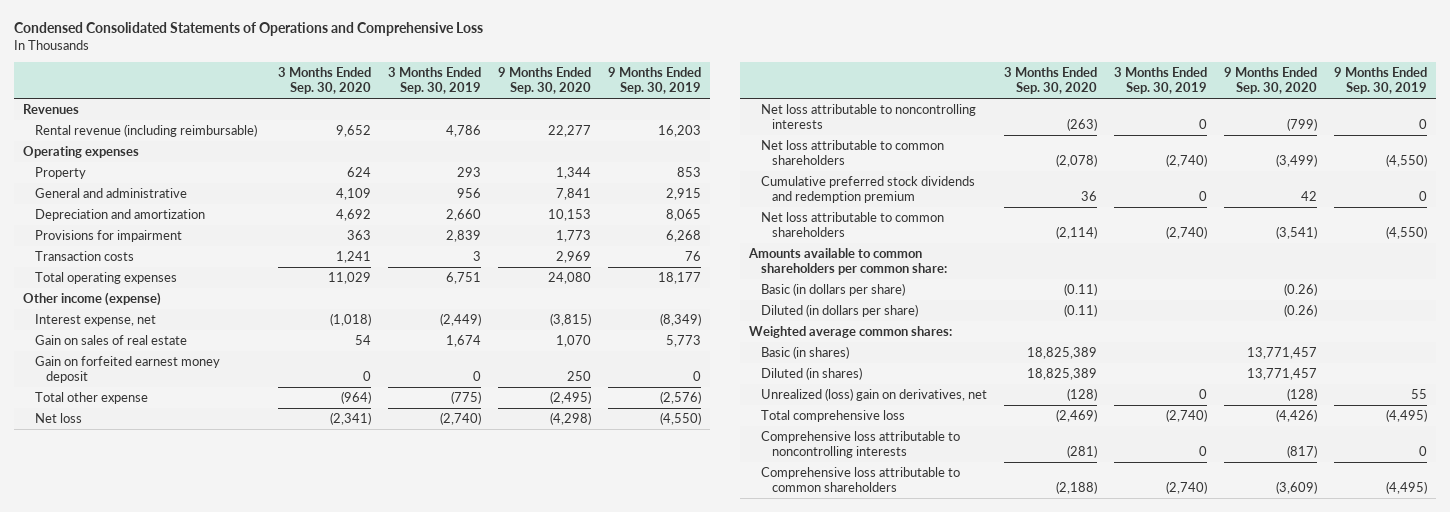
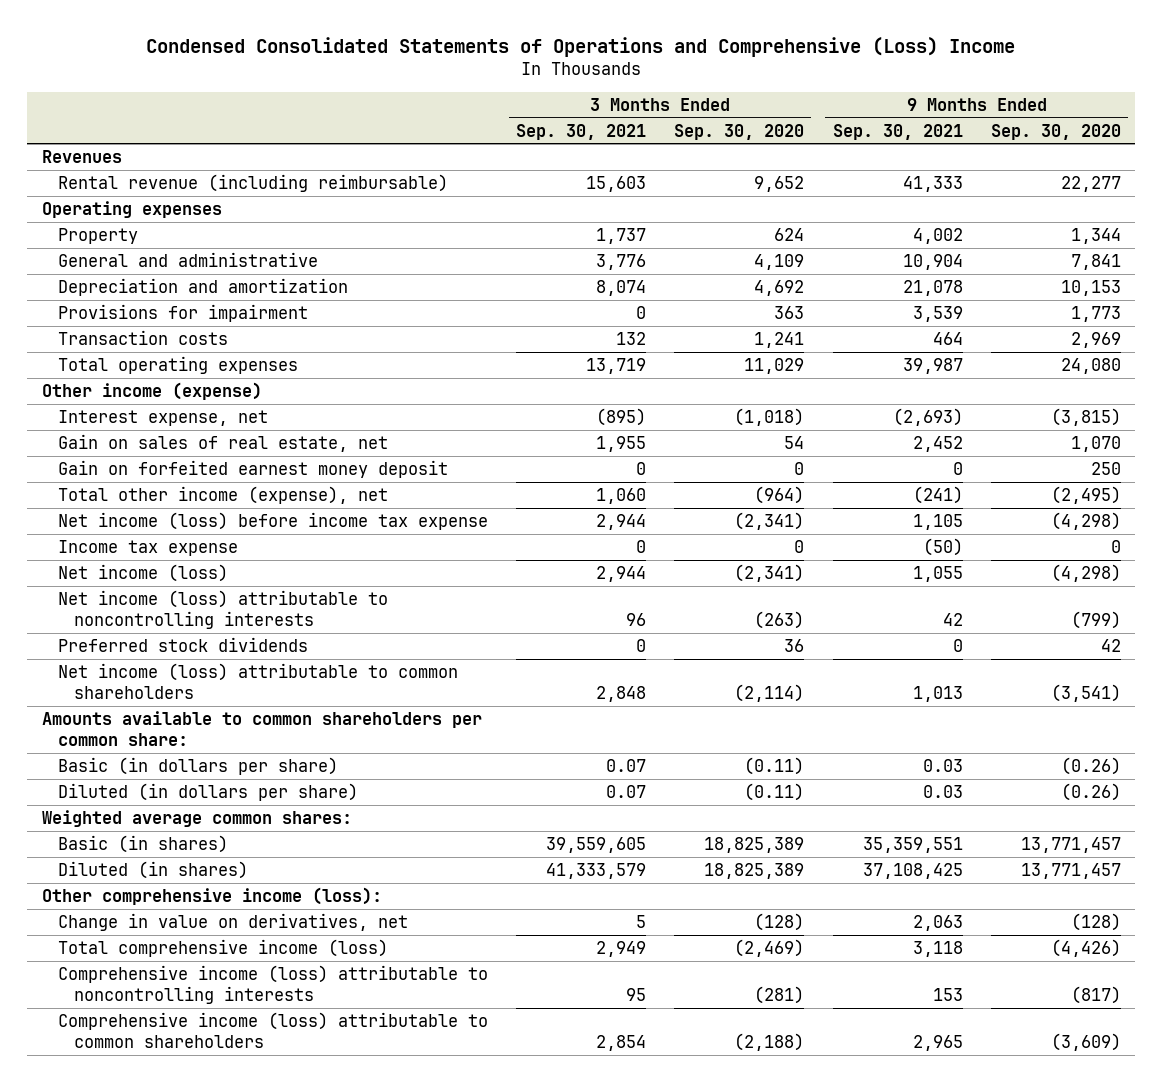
[14,22,484,37] Condensed Consolidated Statements of Operations and Comprehensive Loss -> [146,36,1016,57] Condensed Consolidated Statements of Operations and Comprehensive (Loss) Income
[387,67,481,95] 3 Months Ended Sep. 30, 2019 -> none
[608,67,702,95] 9 Months Ended Sep. 30, 2019 -> none
none -> [515,123,646,140] Sep. 30, 2021
none -> [832,123,963,140] Sep. 30, 2021
[34,335,187,346] Gain on sales of real estate -> [57,433,388,452] Gain on sales of real estate, net
[760,140,944,166] Net loss attributable to common shareholders -> none
[34,392,148,405] Total other expense -> [57,485,388,504] Total other income (expense), net
none -> [57,511,488,530] Net income (loss) before income tax expense
none -> [57,539,238,556] Income tax expense
[34,413,82,424] Net loss -> [57,563,228,582] Net income (loss)
[760,104,976,130] Net loss attributable to noncontrolling interests -> [57,589,388,629] Net income (loss) attributable to noncontrolling interests
[760,176,975,204] Cumulative preferred stock dividends and redemption premium -> [57,636,308,652] Preferred stock dividends
[760,212,944,238] Net loss attributable to common shareholders -> [57,662,458,699] Net income (loss) attributable to common shareholders
none -> [41,886,382,905] Other comprehensive income (loss):
[760,388,987,402] Unrealized (loss) gain on derivatives, net -> [57,912,408,931] Change in value on derivatives, net
[760,410,905,423] Total comprehensive loss -> [57,938,388,957] Total comprehensive income (loss)
[760,431,960,459] Comprehensive loss attributable to noncontrolling interests -> [57,964,488,1004] Comprehensive income (loss) attributable to noncontrolling interests
[760,467,960,493] Comprehensive loss attributable to common shareholders -> [57,1011,488,1048] Comprehensive income (loss) attributable to common shareholders

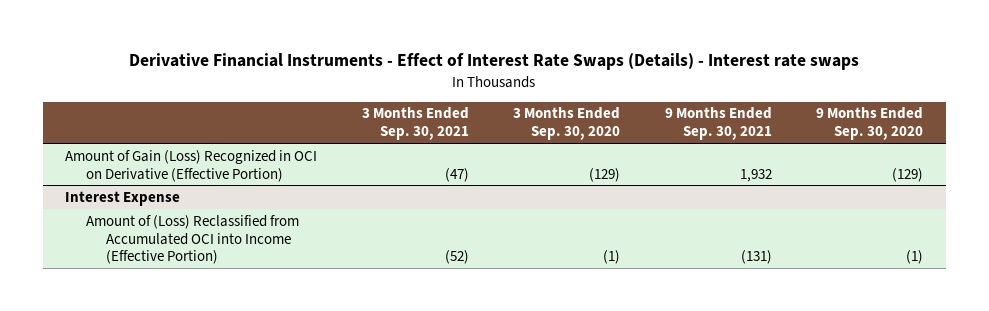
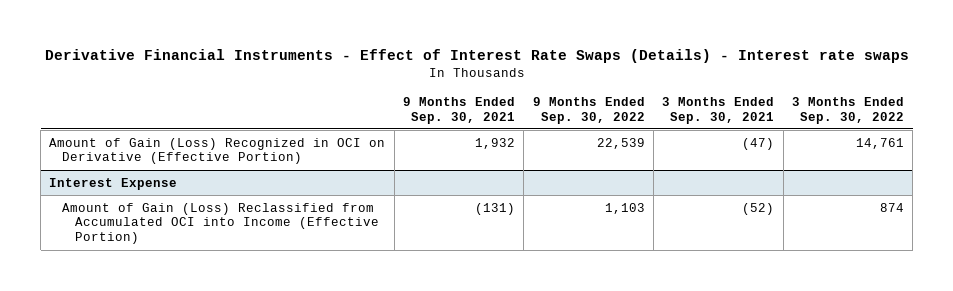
[513,107,621,141] 3 Months Ended Sep. 30, 2020 -> none
[816,107,924,141] 9 Months Ended Sep. 30, 2020 -> none
none -> [532,96,645,124] 9 Months Ended Sep. 30, 2022
none -> [791,96,904,124] 3 Months Ended Sep. 30, 2022
[85,214,299,265] Amount of (Loss) Reclassified from Accumulated OCI into Income (Effective Portion) -> [62,202,380,245] Amount of Gain (Loss) Reclassified from Accumulated OCI into Income (Effective Portion)

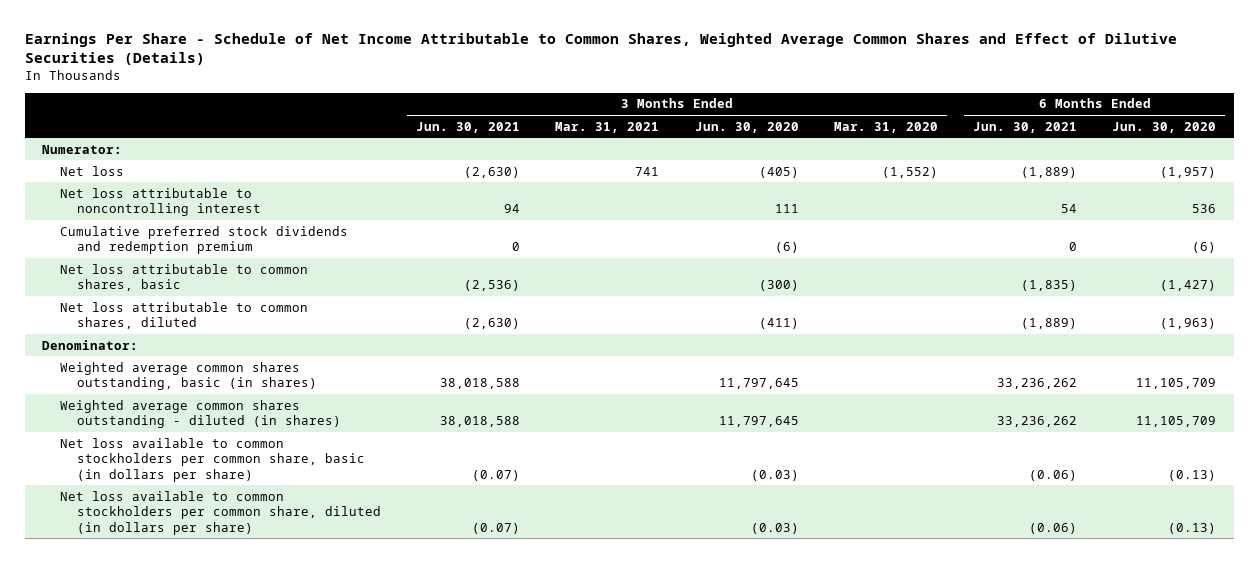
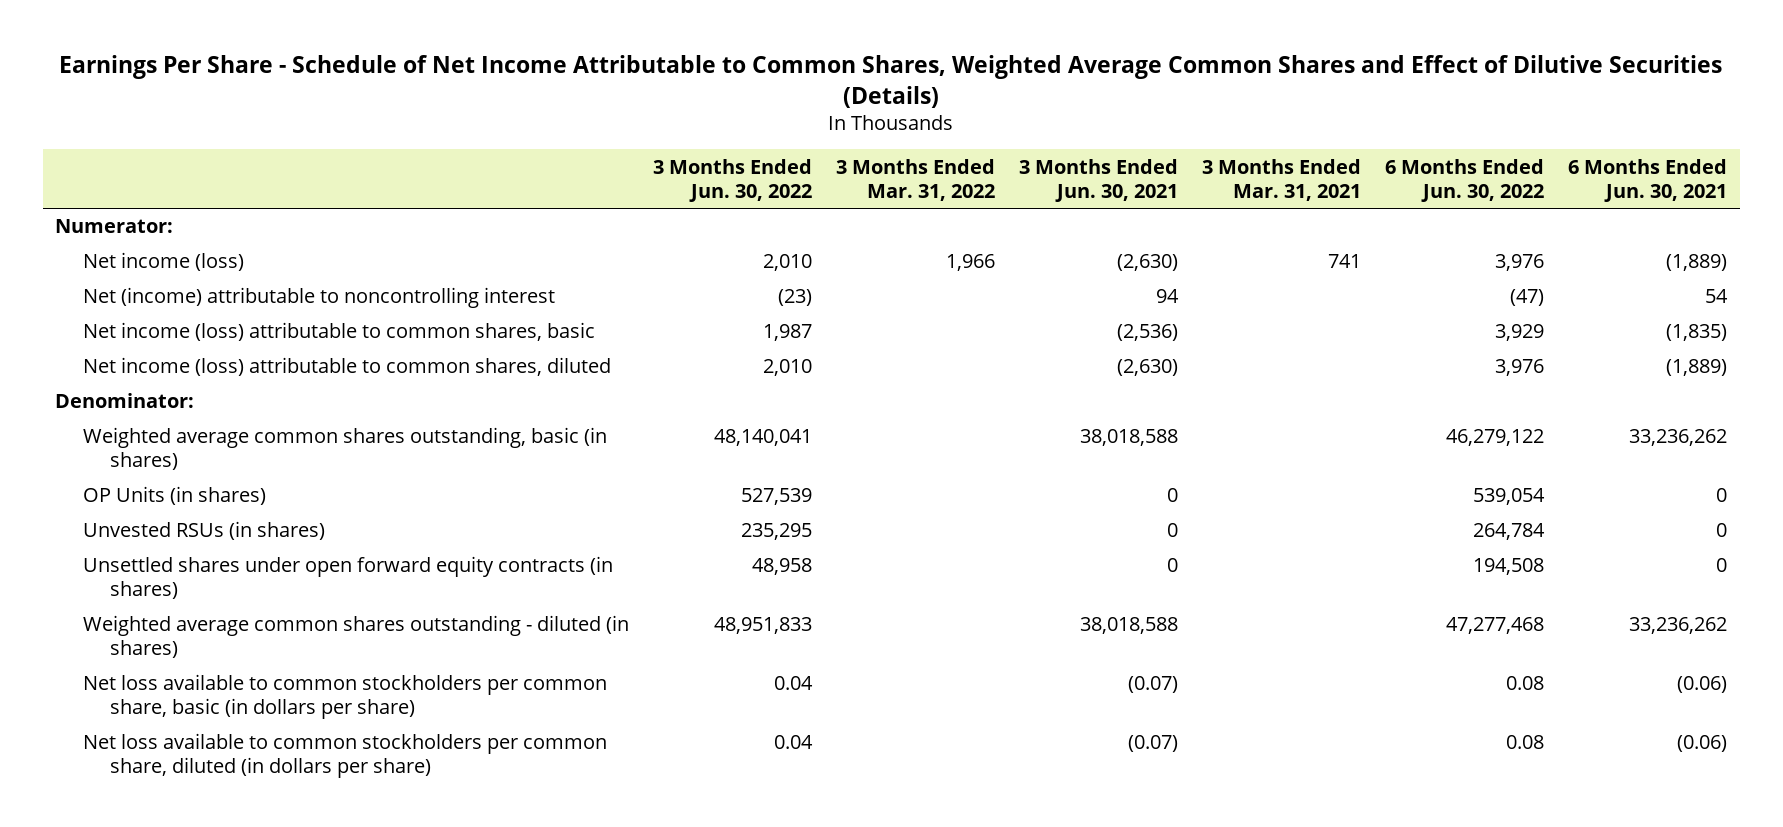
[694,121,799,133] Jun. 30, 2020 -> none
[833,121,938,133] Mar. 31, 2020 -> none
[1112,121,1217,133] Jun. 30, 2020 -> none
none -> [652,158,812,202] 3 Months Ended Jun. 30, 2022
none -> [835,158,995,201] 3 Months Ended Mar. 31, 2022
none -> [1385,158,1545,202] 6 Months Ended Jun. 30, 2022
[59,225,348,255] Cumulative preferred stock dividends and redemption premium -> none
[59,165,124,176] Net loss -> [82,252,244,272] Net income (loss)
[59,187,261,217] Net loss attributable to noncontrolling interest -> [82,287,555,309] Net (income) attributable to noncontrolling interest
[59,263,308,292] Net loss attributable to common shares, basic -> [82,322,595,342] Net income (loss) attributable to common shares, basic
[59,301,308,330] Net loss attributable to common shares, diluted -> [82,357,611,377] Net income (loss) attributable to common shares, diluted
none -> [82,486,266,506] OP Units (in shares)
none -> [82,521,325,541] Unvested RSUs (in shares)
none -> [82,556,613,600] Unsettled shares under open forward equity contracts (in shares)

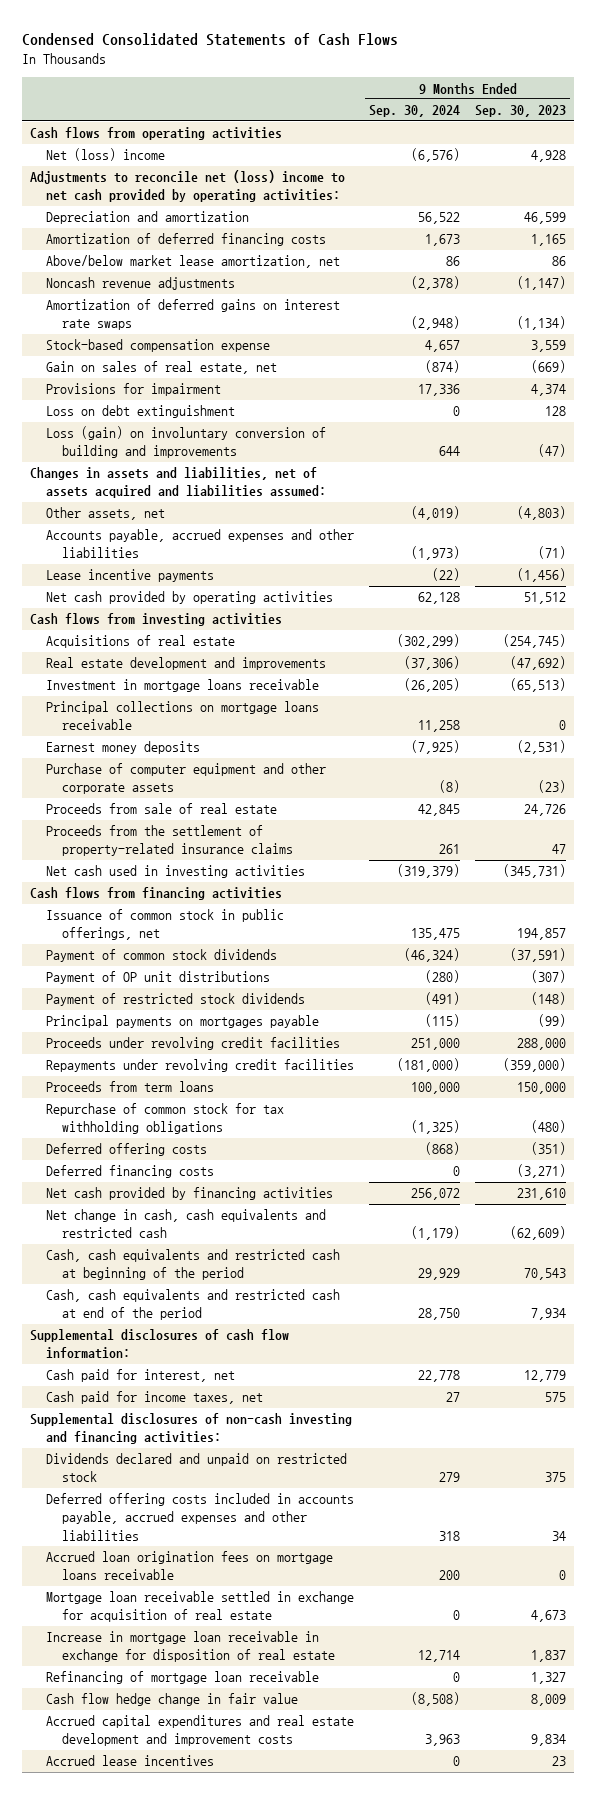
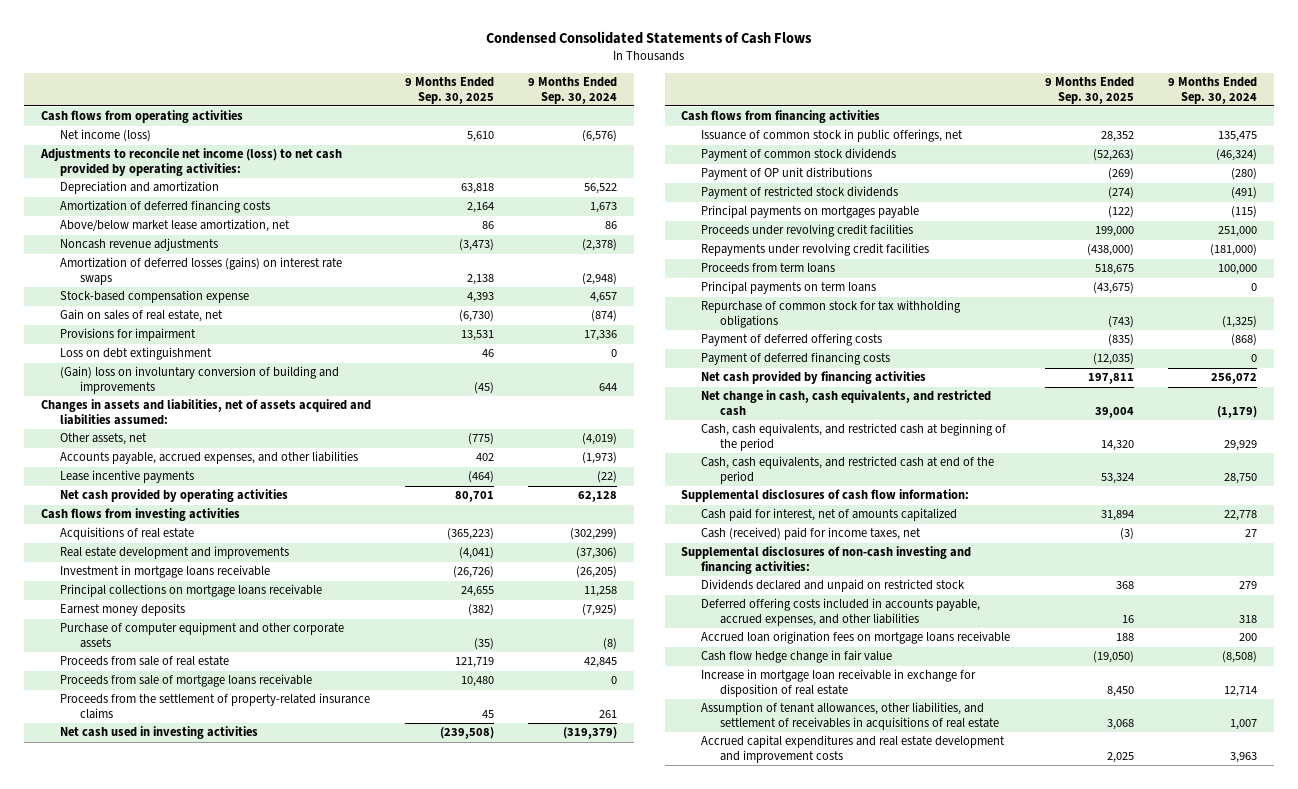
[475,105,567,118] Sep. 30, 2023 -> none
none -> [404,77,494,104] 9 Months Ended Sep. 30, 2025
[45,148,165,162] Net (loss) income -> [60,129,152,143] Net income (loss)
[30,170,346,203] Adjustments to reconcile net (loss) income to net cash provided by operating activities: -> [40,148,343,177] Adjustments to reconcile net income (loss) to net cash provided by operating activities:
[45,299,340,331] Amortization of deferred gains on interest rate swaps -> [60,257,343,286] Amortization of deferred losses (gains) on interest rate swaps
[45,426,326,459] Loss (gain) on involuntary conversion of building and improvements -> [60,366,340,395] (Gain) loss on involuntary conversion of building and improvements
[45,529,354,559] Accounts payable, accrued expenses and other liabilities -> [60,451,359,465] Accounts payable, accrued expenses, and other liabilities
none -> [60,674,313,688] Proceeds from sale of mortgage loans receivable
none -> [700,281,876,295] Principal payments on term loans
[45,1143,207,1157] Deferred offering costs -> [700,333,882,347] Payment of deferred offering costs
[45,1165,214,1179] Deferred financing costs -> [700,352,890,366] Payment of deferred financing costs
[45,1209,326,1239] Net change in cash, cash equivalents and restricted cash -> [700,390,991,417] Net change in cash, cash equivalents, and restricted cash
[45,1249,340,1281] Cash, cash equivalents and restricted cash at beginning of the period -> [700,423,1006,452] Cash, cash equivalents, and restricted cash at beginning of the period
[45,1289,340,1321] Cash, cash equivalents and restricted cash at end of the period -> [700,456,994,485] Cash, cash equivalents, and restricted cash at end of the period
[45,1369,235,1383] Cash paid for interest, net -> [700,508,957,522] Cash paid for interest, net of amounts capitalized
[45,1391,263,1405] Cash paid for income taxes, net -> [700,527,921,541] Cash (received) paid for income taxes, net
[45,1493,354,1541] Deferred offering costs included in accounts payable, accrued expenses and other liabilities -> [700,598,980,627] Deferred offering costs included in accounts payable, accrued expenses, and other liabilities
[45,1591,354,1623] Mortgage loan receivable settled in exchange for acquisition of real estate -> none
[45,1671,319,1685] Refinancing of mortgage loan receivable -> none
[45,1631,335,1663] Increase in mortgage loan receivable in exchange for disposition of real estate -> [700,669,976,698] Increase in mortgage loan receivable in exchange for disposition of real estate
none -> [700,702,1000,731] Assumption of tenant allowances, other liabilities, and settlement of receivables in acquisitions of real estate
[45,1755,214,1767] Accrued lease incentives -> none

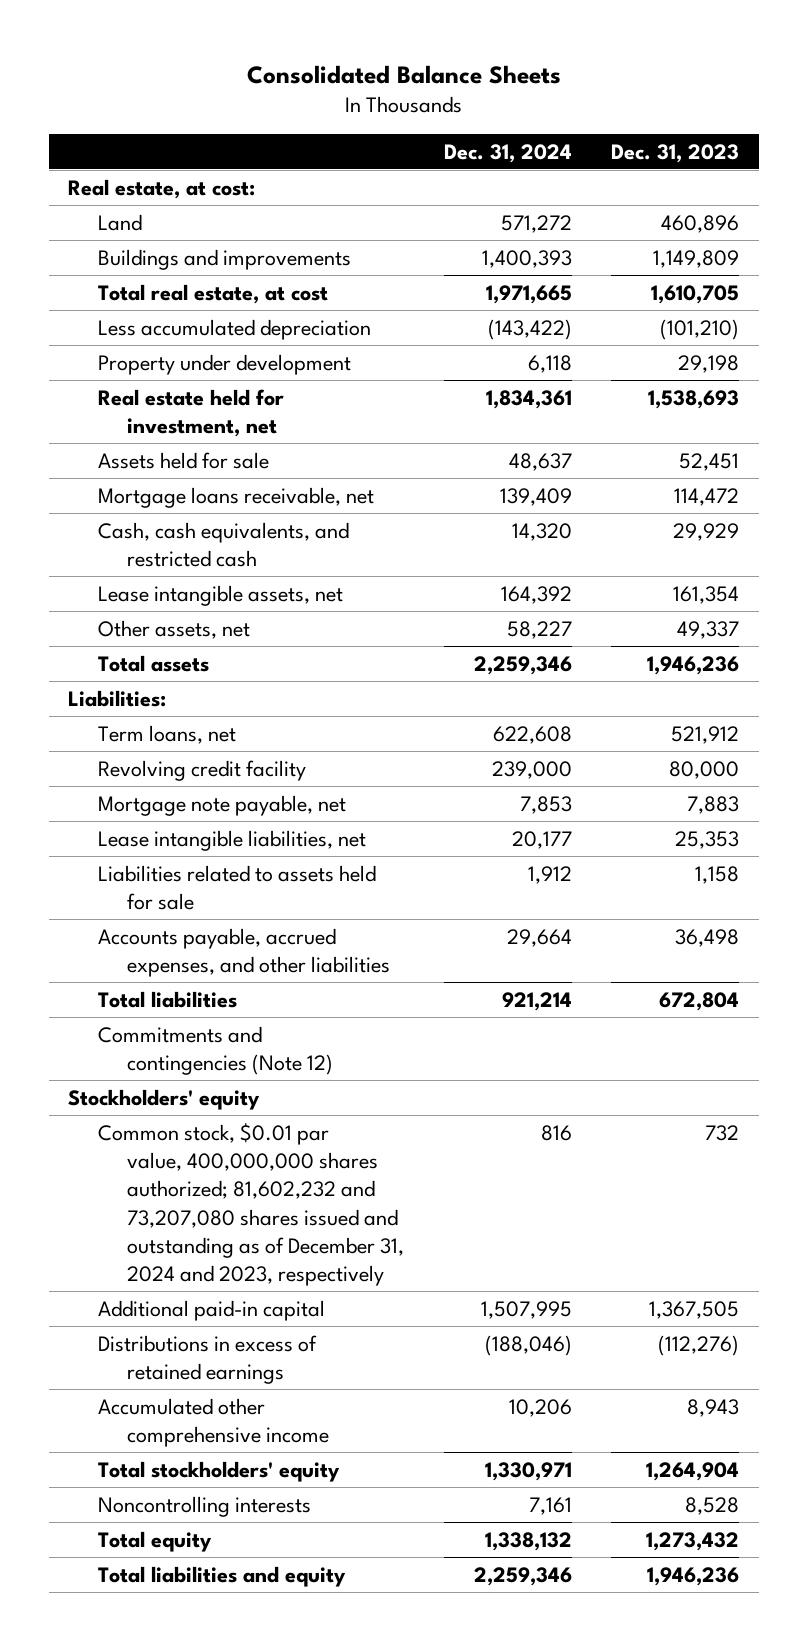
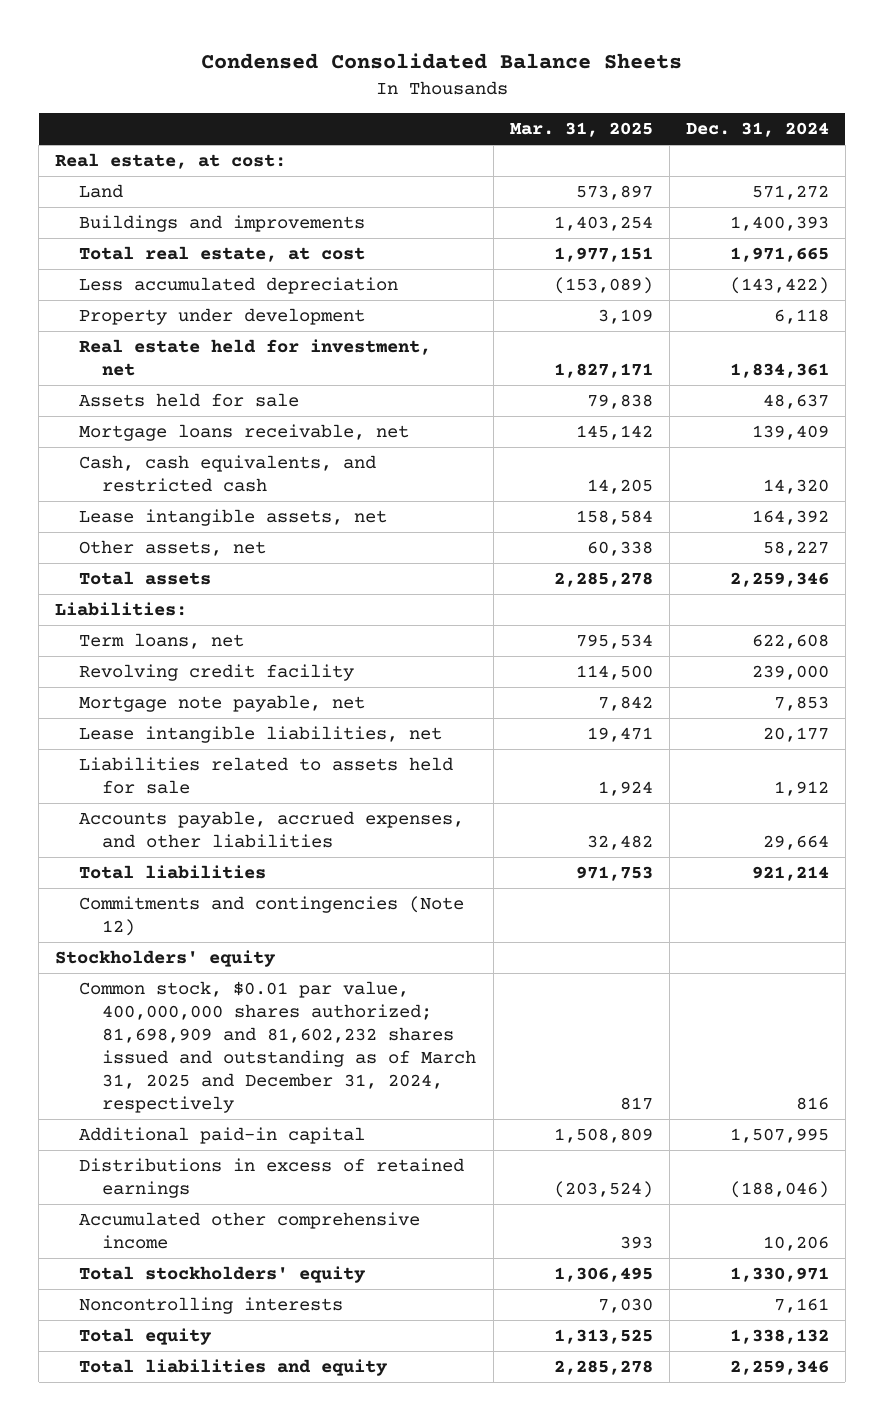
[246,64,561,84] Consolidated Balance Sheets -> [200,53,682,70] Condensed Consolidated Balance Sheets
[611,143,740,163] Dec. 31, 2023 -> none
none -> [509,122,653,138] Mar. 31, 2025
[97,1122,405,1287] Common stock, $0.01 par value, 400,000,000 shares authorized; 81,602,232 and 73,207,080 shares issued and outstanding as of December 31, 2024 and 2023, respectively -> [78,981,477,1114] Common stock, $0.01 par value, 400,000,000 shares authorized; 81,698,909 and 81,602,232 shares issued and outstanding as of March 31, 2025 and December 31, 2024, respectively

